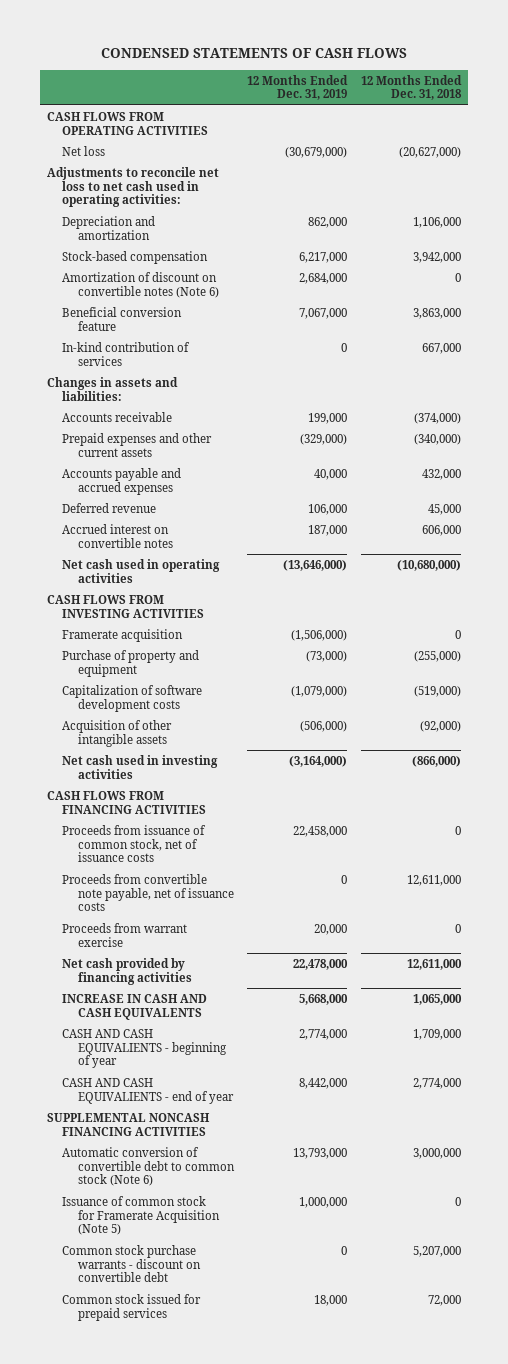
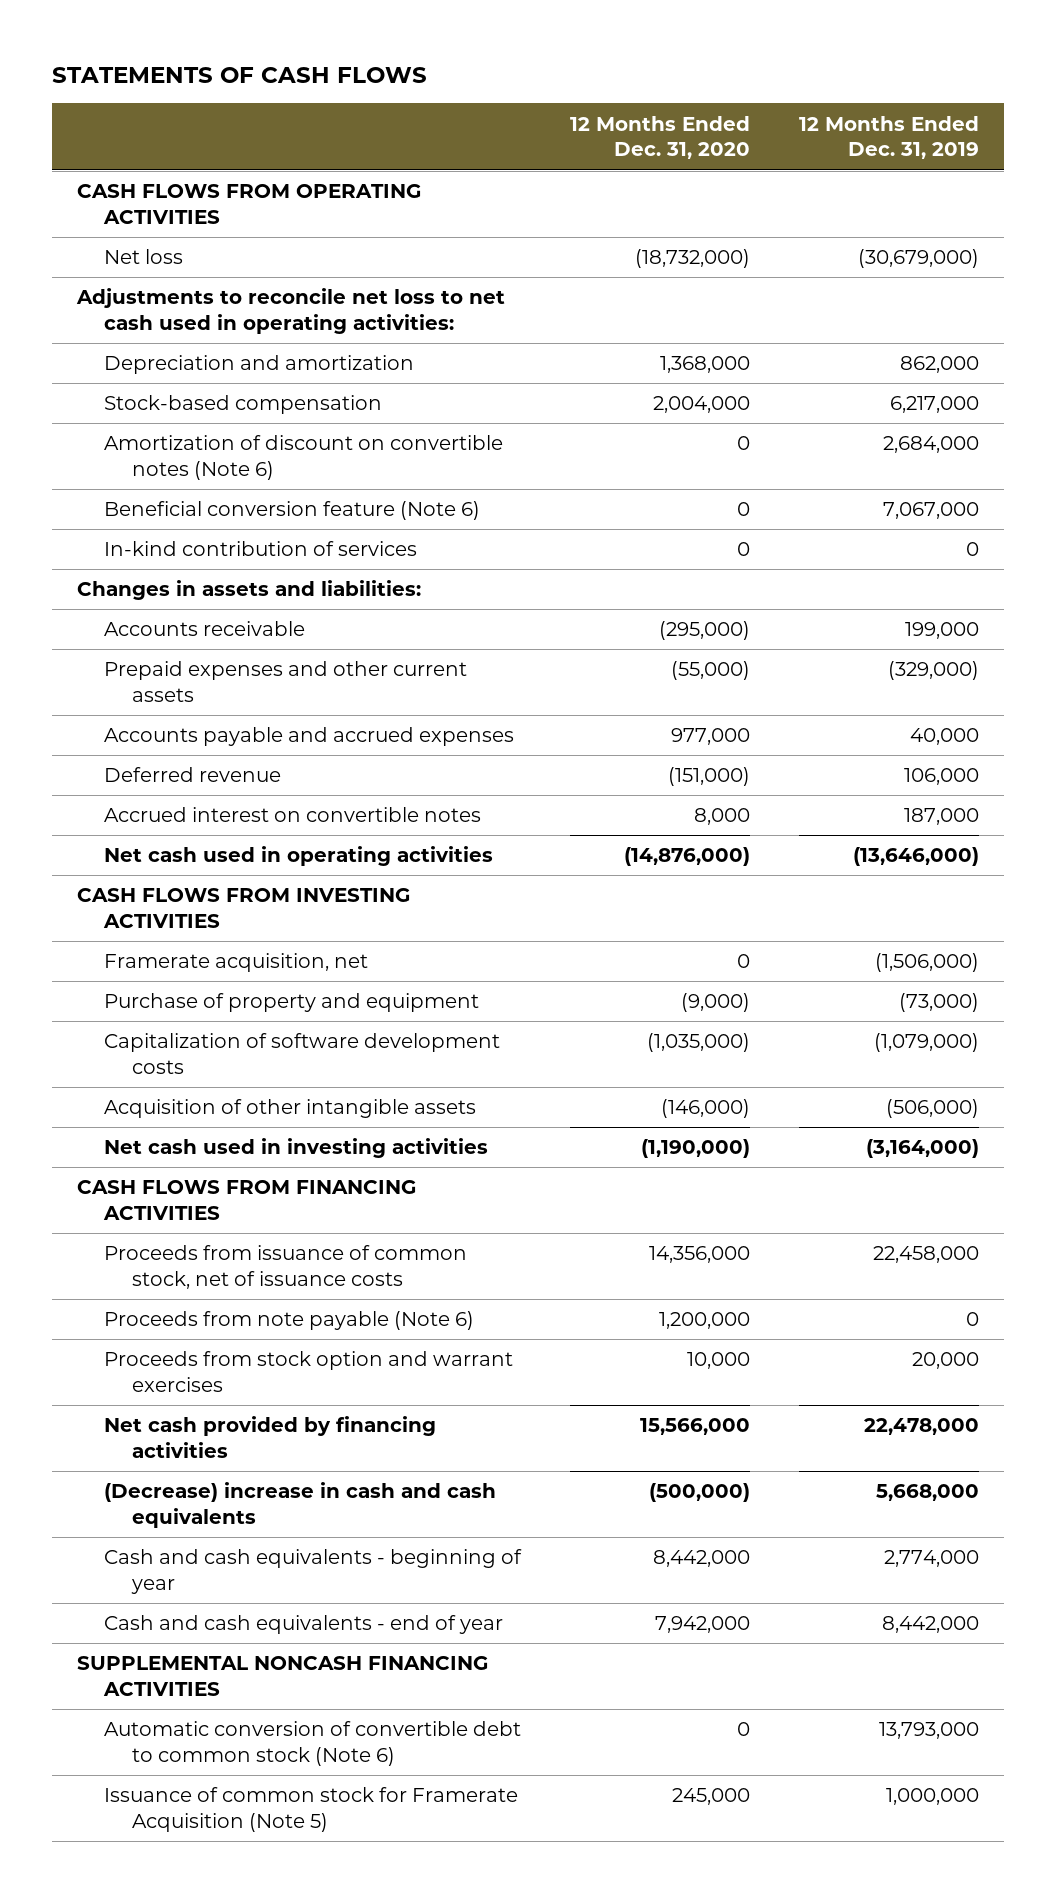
[101,48,408,59] CONDENSED STATEMENTS OF CASH FLOWS -> [52,67,428,84] STATEMENTS OF CASH FLOWS
[361,74,463,101] 12 Months Ended Dec. 31, 2018 -> none
none -> [570,115,751,160] 12 Months Ended Dec. 31, 2020
[62,306,183,331] Beneficial conversion feature -> [104,501,481,521] Beneficial conversion feature (Note 6)
[62,628,184,642] Framerate acquisition -> [104,953,369,973] Framerate acquisition, net
[62,873,234,912] Proceeds from convertible note payable, net of issuance costs -> none
[62,922,188,947] Proceeds from warrant exercise -> none
none -> [104,1311,475,1331] Proceeds from note payable (Note 6)
none -> [104,1351,514,1392] Proceeds from stock option and warrant exercises
[62,993,208,1020] INCREASE IN CASH AND CASH EQUIVALENTS -> [104,1482,497,1528] (Decrease) increase in cash and cash equivalents
[62,1028,227,1069] CASH AND CASH EQUIVALIENTS - beginning of year -> [104,1549,523,1594] Cash and cash equivalents - beginning of year
[62,1077,234,1104] CASH AND CASH EQUIVALIENTS - end of year -> [104,1615,504,1635] Cash and cash equivalents - end of year
[62,1244,201,1283] Common stock purchase warrants - discount on convertible debt -> none
[62,1293,202,1321] Common stock issued for prepaid services -> none

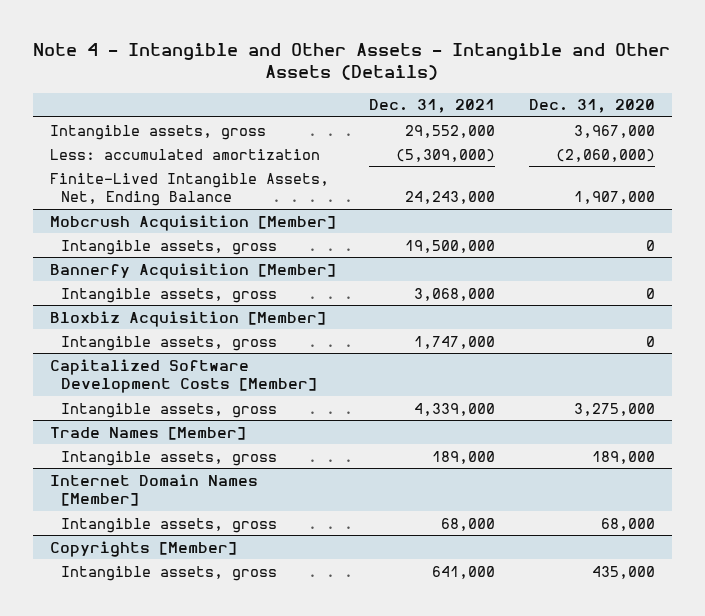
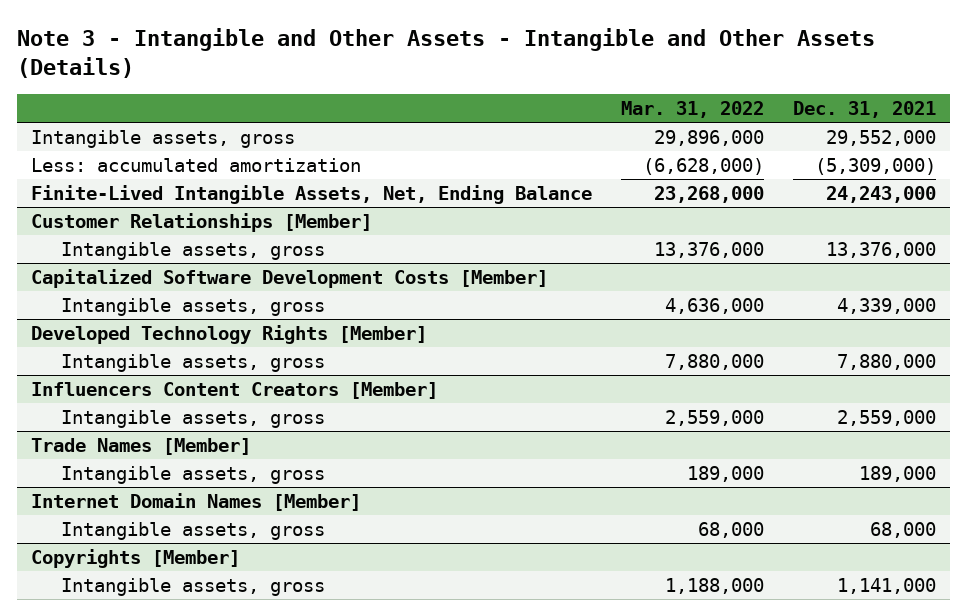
[33,42,671,81] Note 4 - Intangible and Other Assets - Intangible and Other Assets (Details) -> [17,28,876,78] Note 3 - Intangible and Other Assets - Intangible and Other Assets (Details)
[528,99,655,114] Dec. 31, 2020 -> none
none -> [620,100,764,118] Mar. 31, 2022
[49,214,336,231] Mobcrush Acquisition [Member] -> none
[49,262,336,279] Bannerfy Acquisition [Member] -> none
[61,287,278,303] Intangible assets, gross -> none
[49,310,326,327] Bloxbiz Acquisition [Member] -> none
[61,335,278,351] Intangible assets, gross -> none
none -> [31,213,373,233] Customer Relationships [Member]
[405,239,496,253] 19,500,000 -> [825,242,936,259] 13,376,000
none -> [31,325,428,345] Developed Technology Rights [Member]
none -> [60,354,325,373] Intangible assets, gross
none -> [31,382,439,400] Influencers Content Creators [Member]
none -> [60,410,325,429] Intangible assets, gross
[432,565,496,579] 641,000 -> [836,578,936,595] 1,141,000

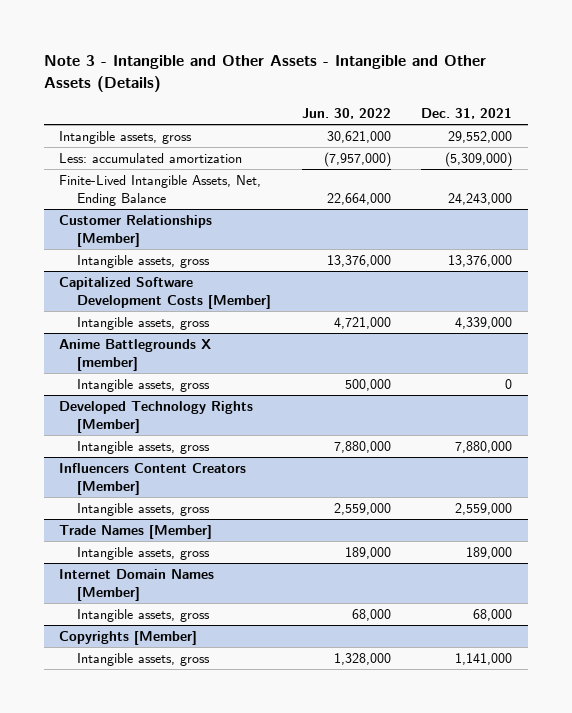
[620,100,764,118] Mar. 31, 2022 -> none
none -> [301,107,391,119] Jun. 30, 2022
none -> [59,338,212,371] Anime Battlegrounds X [member]
none -> [77,379,211,393] Intangible assets, gross

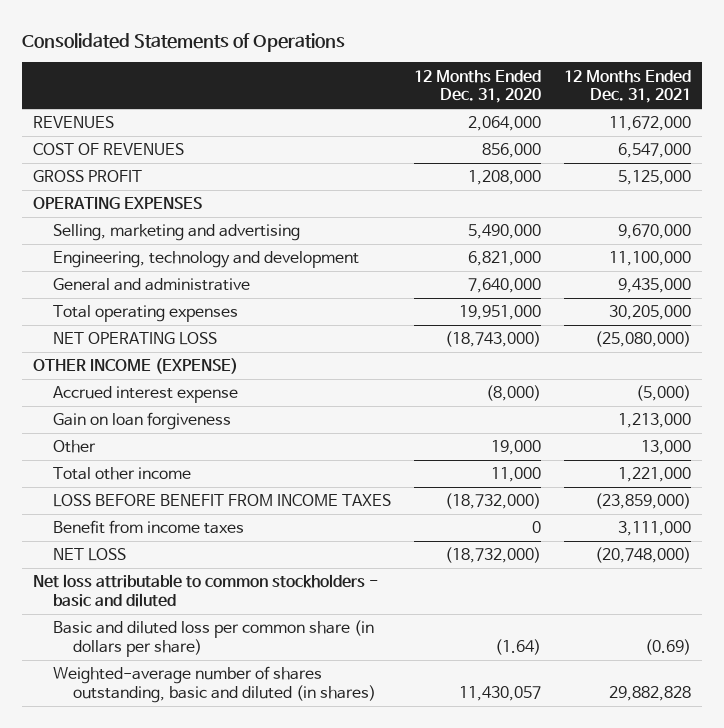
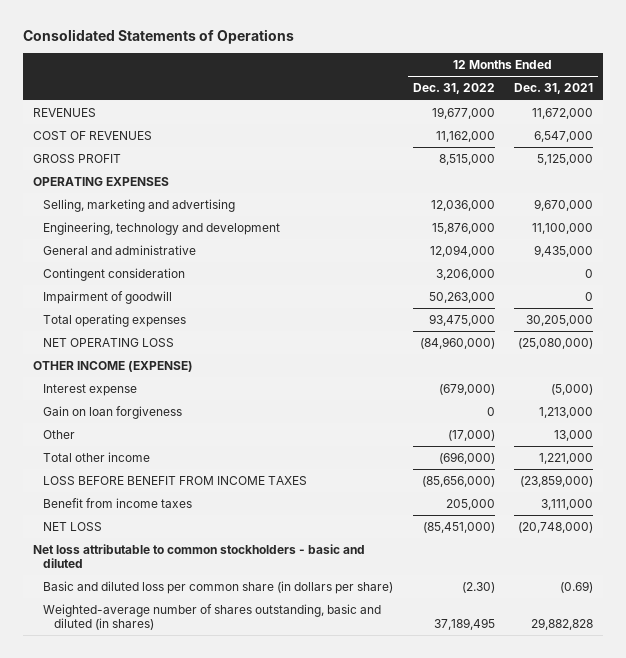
[413,69,541,104] 12 Months Ended Dec. 31, 2020 -> none
none -> [412,83,495,95] Dec. 31, 2022
none -> [43,267,186,281] Contingent consideration
none -> [43,290,173,304] Impairment of goodwill
[53,386,239,404] Accrued interest expense -> [43,383,138,396] Interest expense

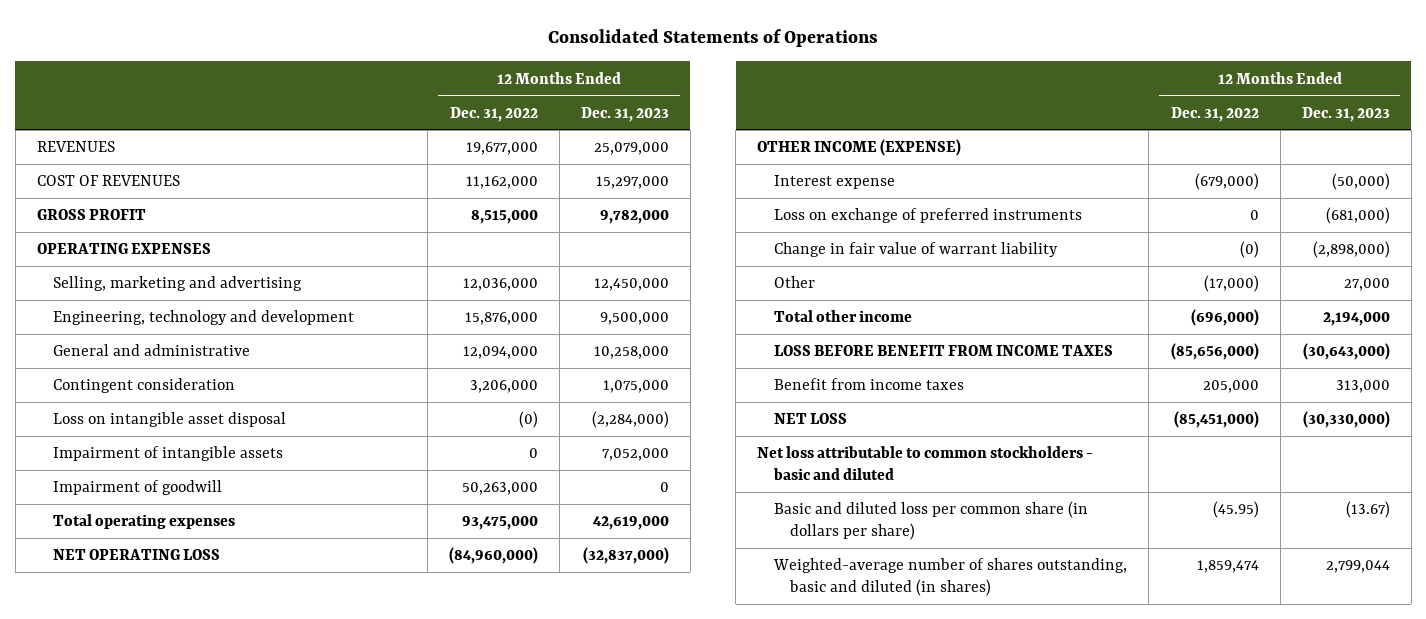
[514,83,594,95] Dec. 31, 2021 -> none
none -> [580,106,669,122] Dec. 31, 2023
none -> [53,412,287,428] Loss on intangible asset disposal
none -> [53,446,284,462] Impairment of intangible assets
[43,405,183,419] Gain on loan forgiveness -> none
none -> [773,208,1082,224] Loss on exchange of preferred instruments
none -> [773,242,1058,258] Change in fair value of warrant liability
[461,581,495,593] (2.30) -> [1212,501,1259,519] (45.95)
[433,618,495,631] 37,189,495 -> [1196,560,1259,574] 1,859,474

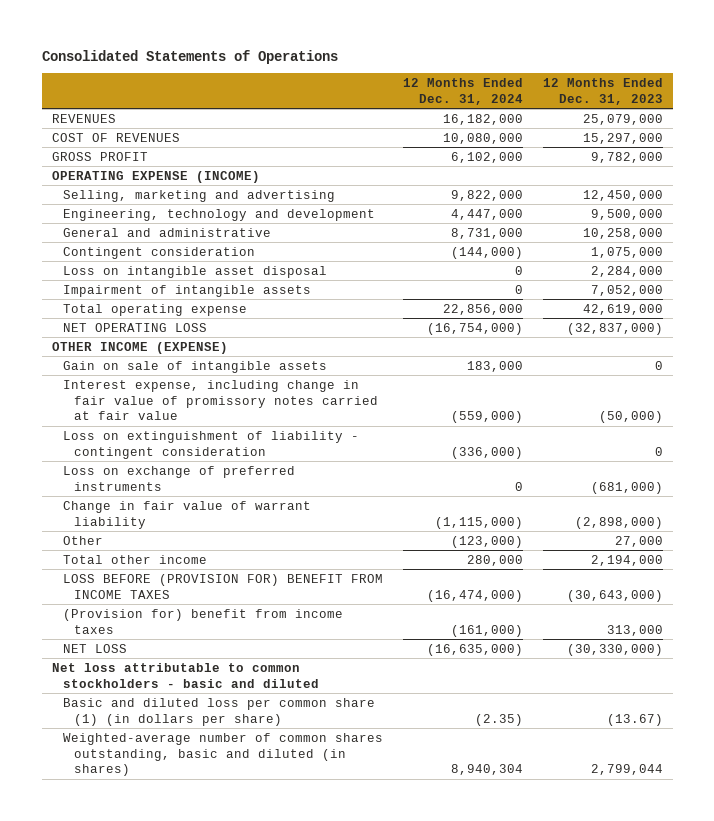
[449,106,538,122] Dec. 31, 2022 -> none
none -> [402,77,523,105] 12 Months Ended Dec. 31, 2024
[36,243,211,255] OPERATING EXPENSES -> [51,170,260,183] OPERATING EXPENSE (INCOME)
[591,411,669,429] (2,284,000) -> [590,265,663,277] 2,284,000
[53,480,223,496] Impairment of goodwill -> none
[53,514,236,530] Total operating expenses -> [62,303,247,316] Total operating expense
[773,175,895,190] Interest expense -> none
none -> [62,360,327,373] Gain on sale of intangible assets
none -> [62,379,378,421] Interest expense, including change in fair value of promissory notes carried at fair value
none -> [62,430,359,459] Loss on extinguishment of liability - contingent consideration
[773,345,1113,357] LOSS BEFORE BENEFIT FROM INCOME TAXES -> [62,573,383,599] LOSS BEFORE (PROVISION FOR) BENEFIT FROM INCOME TAXES
[773,378,964,391] Benefit from income taxes -> [62,608,343,634] (Provision for) benefit from income taxes
[773,501,1088,540] Basic and diluted loss per common share (in dollars per share) -> [62,697,375,726] Basic and diluted loss per common share (1) (in dollars per share)
[772,558,1127,596] Weighted-average number of shares outstanding, basic and diluted (in shares) -> [62,732,383,777] Weighted-average number of common shares outstanding, basic and diluted (in shares)

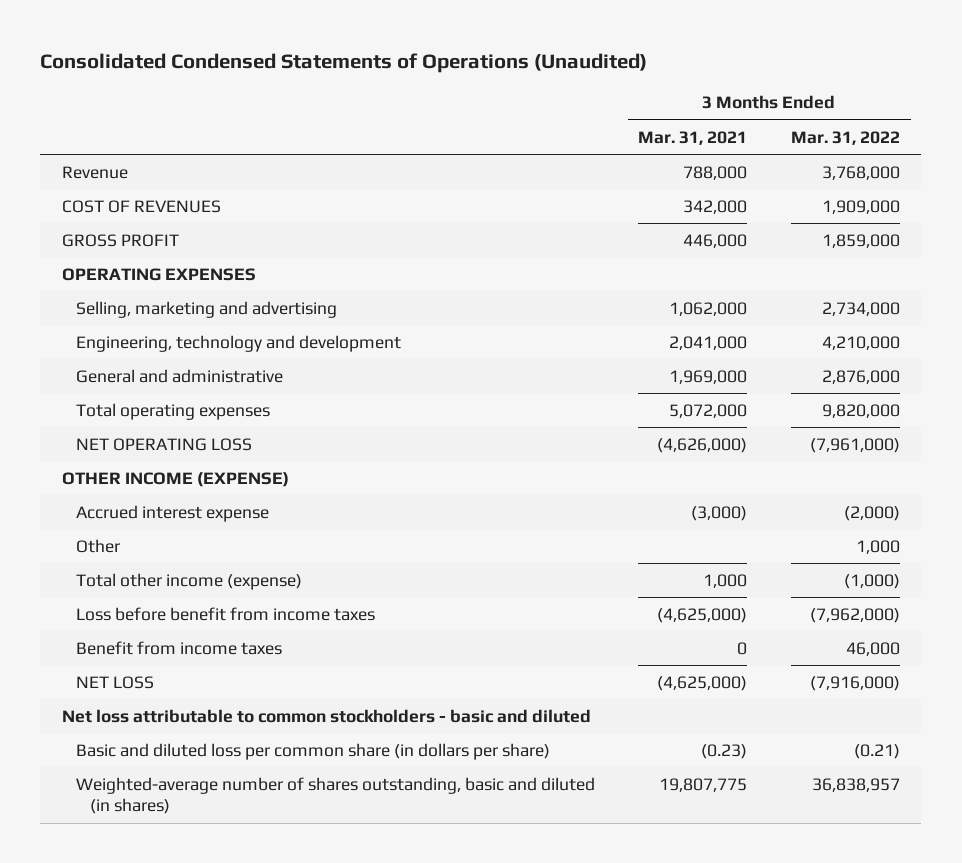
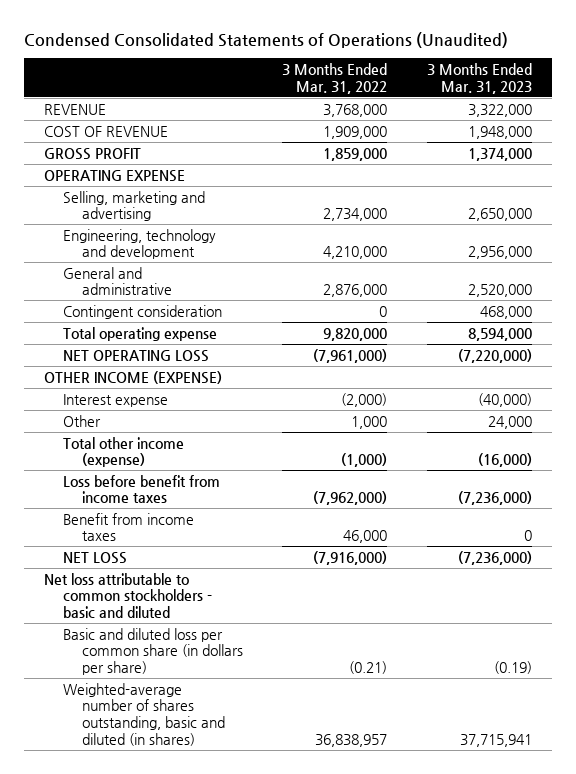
[40,52,648,73] Consolidated Condensed Statements of Operations (Unaudited) -> [23,31,508,48] Condensed Consolidated Statements of Operations (Unaudited)
[638,130,748,145] Mar. 31, 2021 -> none
none -> [427,62,533,94] 3 Months Ended Mar. 31, 2023
[62,165,129,179] Revenue -> [43,103,106,115] REVENUE
[62,199,222,213] COST OF REVENUES -> [43,125,168,137] COST OF REVENUE
[62,267,257,281] OPERATING EXPENSES -> [43,169,185,182] OPERATING EXPENSE
none -> [62,304,222,319] Contingent consideration
[76,402,271,420] Total operating expenses -> [62,326,217,341] Total operating expense
[76,504,270,522] Accrued interest expense -> [62,393,168,407] Interest expense

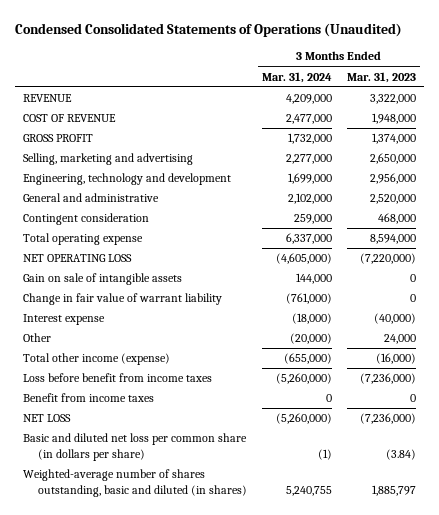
[282,62,388,94] 3 Months Ended Mar. 31, 2022 -> none
none -> [262,71,333,83] Mar. 31, 2024
[43,169,185,182] OPERATING EXPENSE -> none
[43,370,222,384] OTHER INCOME (EXPENSE) -> none
none -> [22,273,182,286] Gain on sale of intangible assets
none -> [22,293,222,306] Change in fair value of warrant liability
[43,572,212,619] Net loss attributable to common stockholders - basic and diluted -> none
[62,627,243,676] Basic and diluted loss per common share (in dollars per share) -> [22,433,247,461] Basic and diluted net loss per common share (in dollars per share)
[494,661,533,675] (0.19) -> [386,448,417,460] (3.84)
[460,733,533,747] 37,715,941 -> [372,484,417,496] 1,885,797

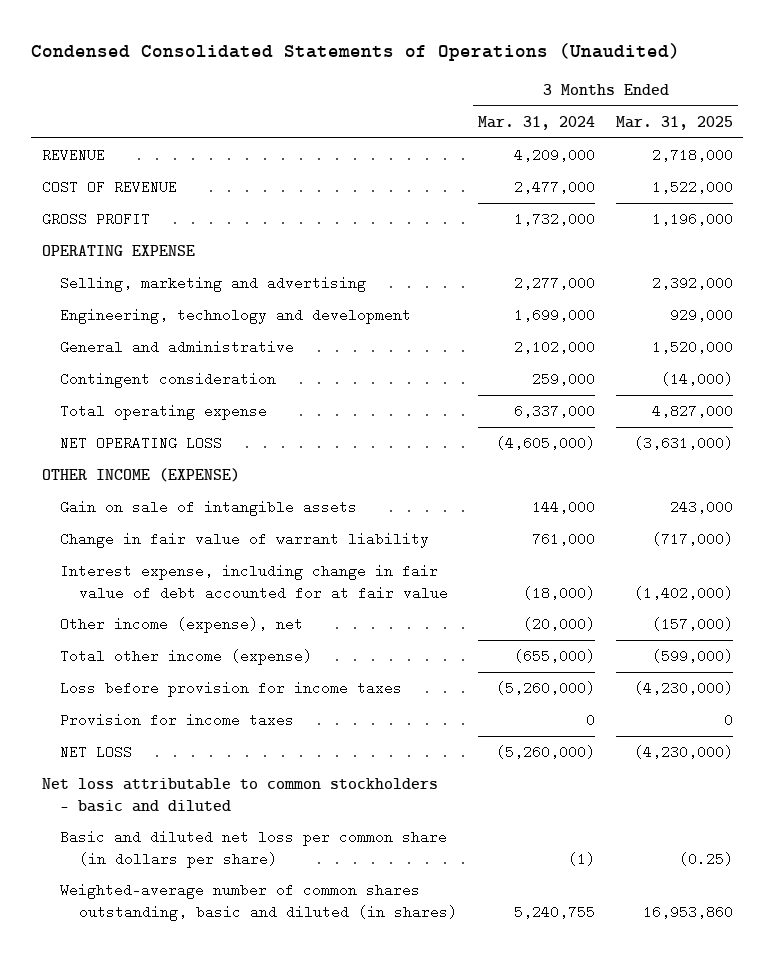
[347,71,417,83] Mar. 31, 2023 -> none
none -> [615,115,733,130] Mar. 31, 2025
none -> [41,245,195,257] OPERATING EXPENSE
none -> [41,468,240,483] OTHER INCOME (EXPENSE)
[22,314,105,326] Interest expense -> none
[286,293,333,305] (761,000) -> [532,532,596,547] 761,000
none -> [60,564,449,600] Interest expense, including change in fair value of debt accounted for at fair value
[22,333,51,343] Other -> [60,617,304,634] Other income (expense), net
[22,373,212,383] Loss before benefit from income taxes -> [60,681,403,698] Loss before provision for income taxes
[22,393,154,403] Benefit from income taxes -> [60,713,295,728] Provision for income taxes
none -> [41,778,438,812] Net loss attributable to common stockholders - basic and diluted
[22,469,248,497] Weighted-average number of shares outstanding, basic and diluted (in shares) -> [60,883,458,921] Weighted-average number of common shares outstanding, basic and diluted (in shares)

